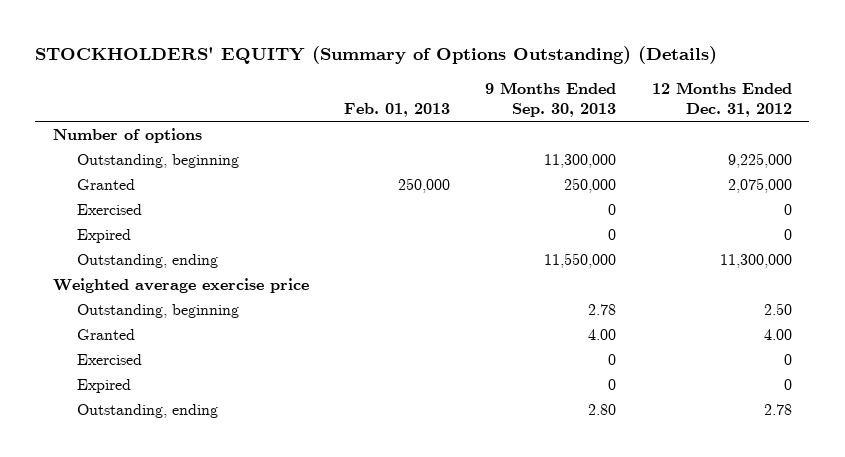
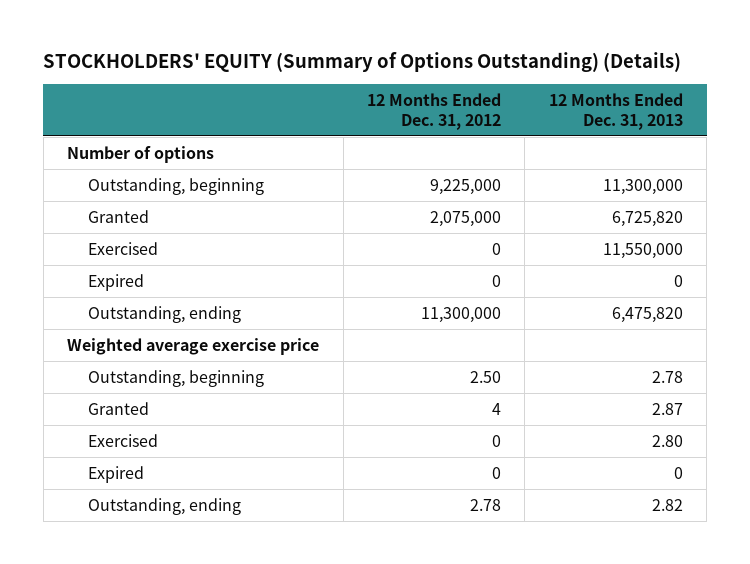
[344,103,451,118] Feb. 01, 2013 -> none
[485,81,617,118] 9 Months Ended Sep. 30, 2013 -> none
none -> [548,92,683,130] 12 Months Ended Dec. 31, 2013
[763,329,792,341] 4.00 -> [492,402,502,415] 4

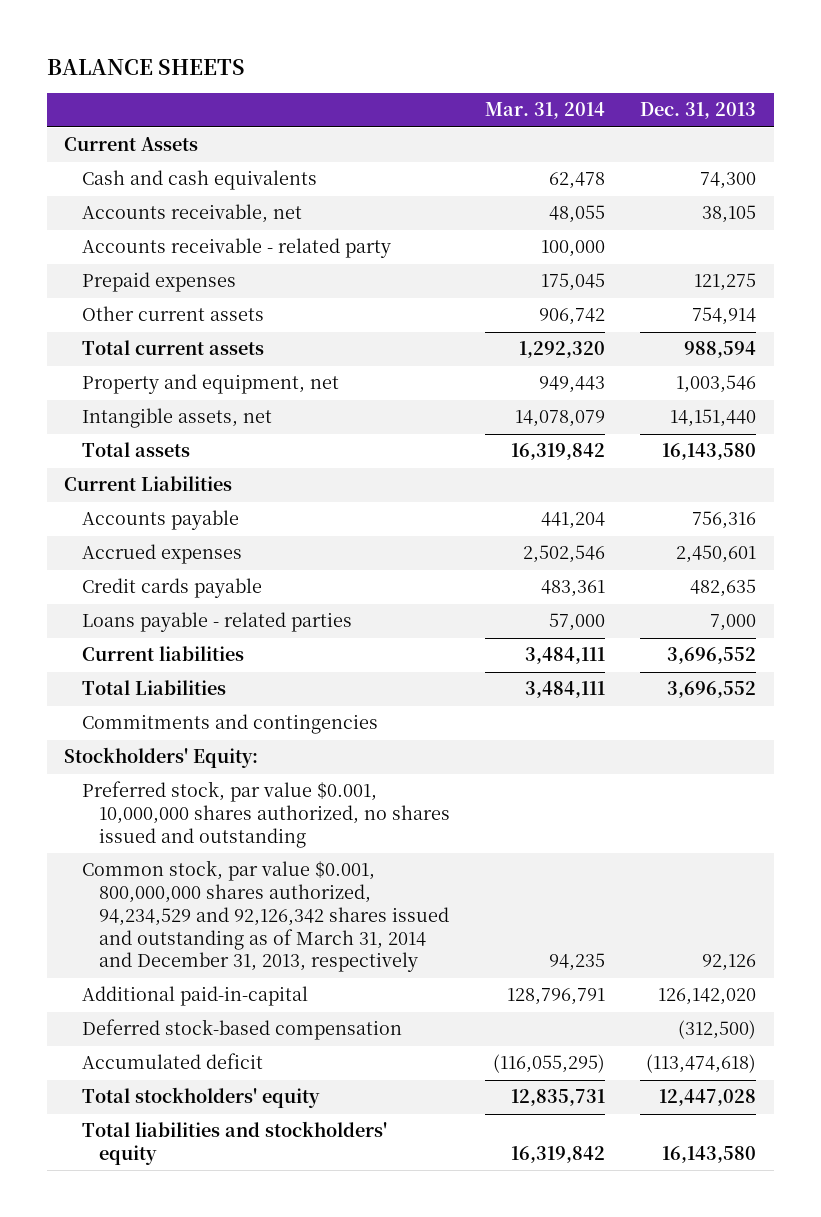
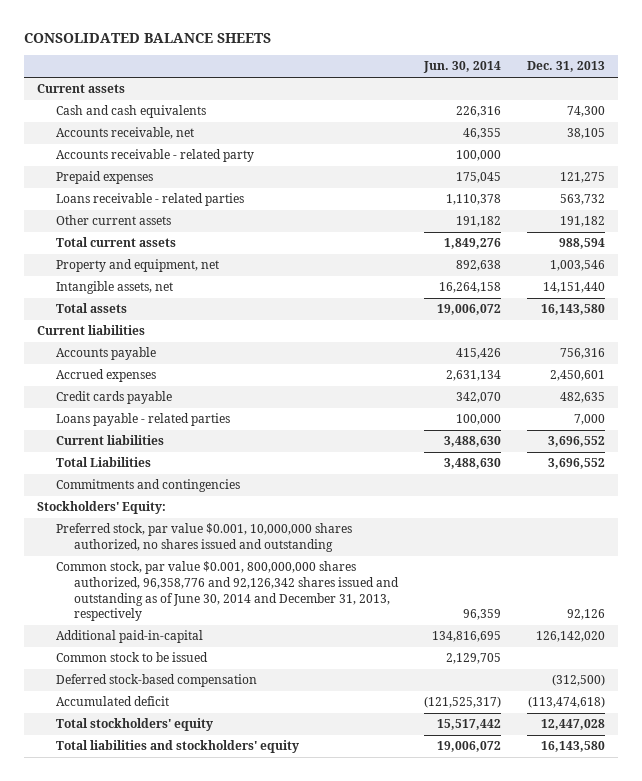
[46,58,245,75] BALANCE SHEETS -> [24,32,272,43] CONSOLIDATED BALANCE SHEETS
[485,102,606,120] Mar. 31, 2014 -> none
none -> [423,61,502,74] Jun. 30, 2014
[64,137,199,152] Current Assets -> [37,84,126,94] Current assets
none -> [55,193,244,207] Loans receivable - related parties
[692,307,757,326] 754,914 -> [560,216,606,228] 191,182
[64,476,233,492] Current Liabilities -> [37,325,146,336] Current liabilities
[81,860,450,973] Common stock, par value $0.001, 800,000,000 shares authorized, 94,234,529 and 92,126,342 shares issued and outstanding as of March 31, 2014 and December 31, 2013, respectively -> [55,561,400,622] Common stock, par value $0.001, 800,000,000 shares authorized, 96,358,776 and 92,126,342 shares issued and outstanding as of June 30, 2014 and December 31, 2013, respectively
none -> [55,652,208,663] Common stock to be issued

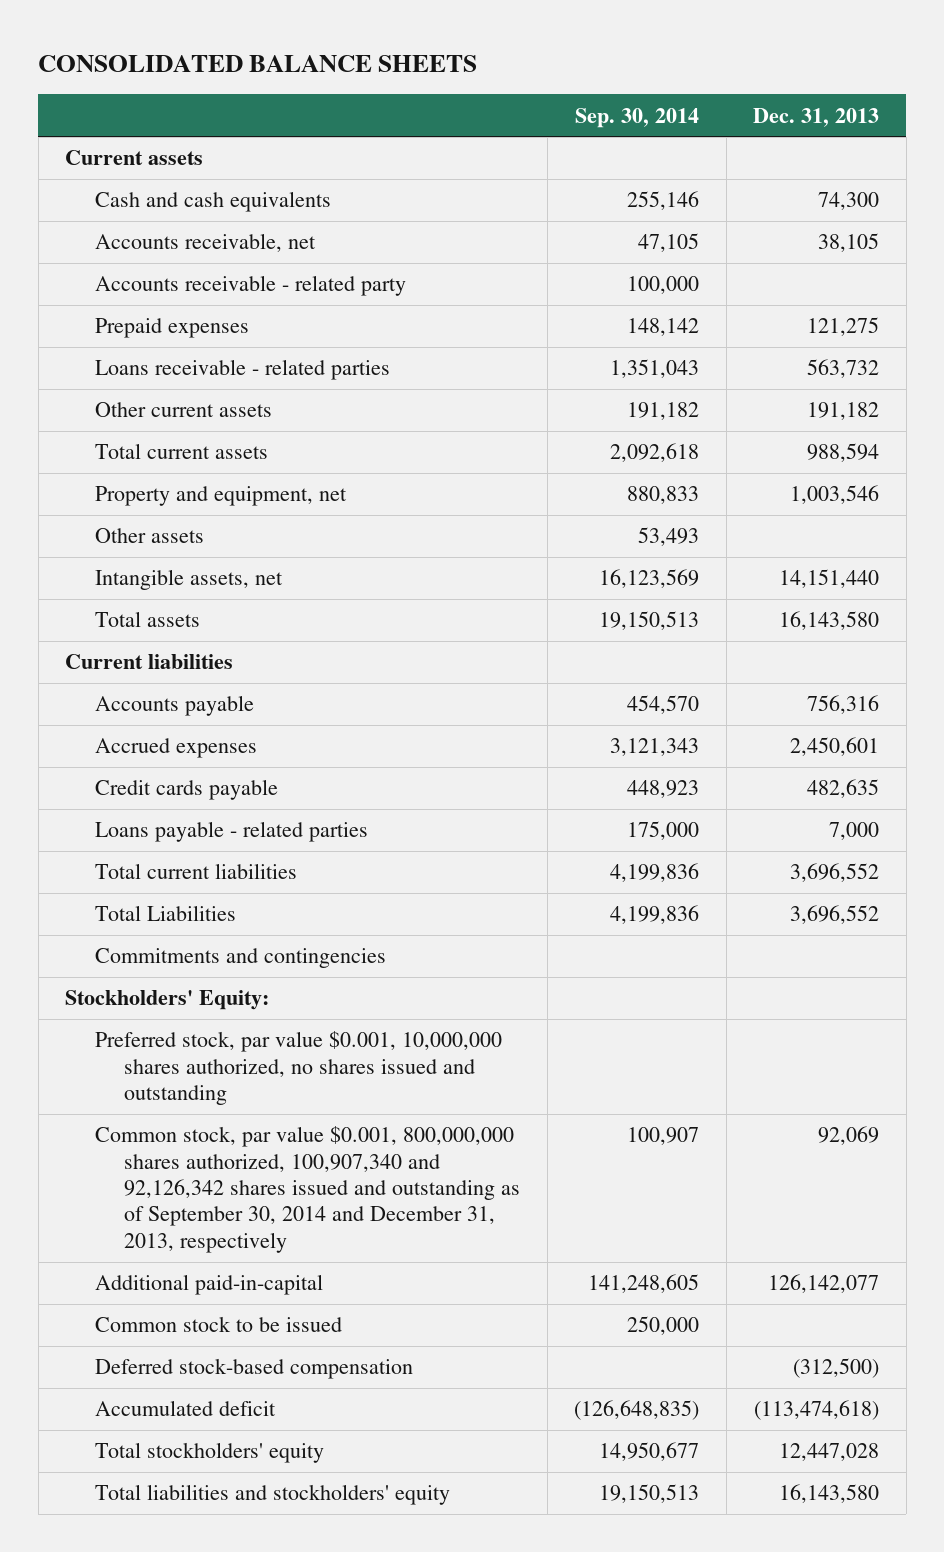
[423,61,502,74] Jun. 30, 2014 -> none
none -> [575,107,700,128] Sep. 30, 2014
none -> [94,528,204,544] Other assets
[55,435,164,446] Current liabilities -> [94,863,297,880] Total current liabilities
[55,561,400,622] Common stock, par value $0.001, 800,000,000 shares authorized, 96,358,776 and 92,126,342 shares issued and outstanding as of June 30, 2014 and December 31, 2013, respectively -> [94,1126,521,1253] Common stock, par value $0.001, 800,000,000 shares authorized, 100,907,340 and 92,126,342 shares issued and outstanding as of September 30, 2014 and December 31, 2013, respectively
[567,609,606,621] 92,126 -> [818,1126,880,1146] 92,069
[536,631,606,643] 126,142,020 -> [768,1274,880,1294] 126,142,077

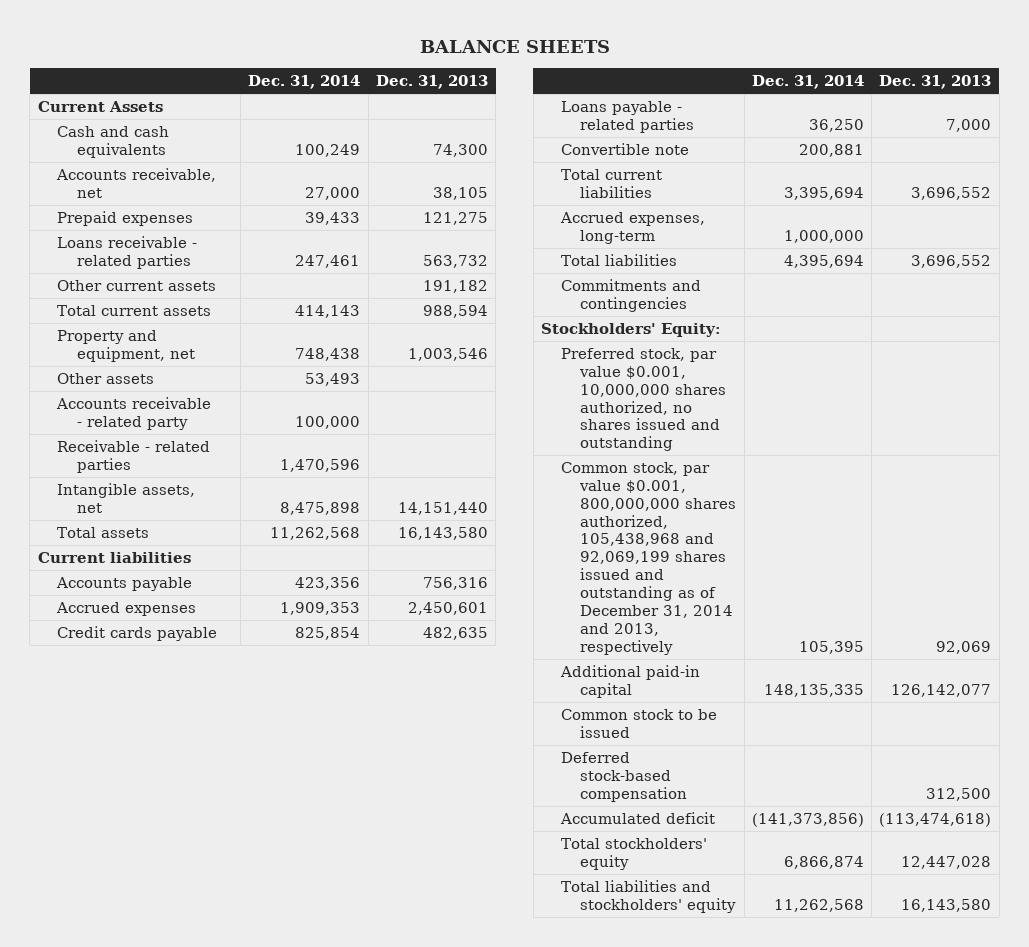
[38,55,478,73] CONSOLIDATED BALANCE SHEETS -> [419,40,610,54] BALANCE SHEETS
[575,107,700,128] Sep. 30, 2014 -> none
none -> [248,75,361,90] Dec. 31, 2014
[65,150,204,166] Current assets -> [37,100,163,112] Current Assets
[94,275,406,297] Accounts receivable - related party -> [56,396,212,430] Accounts receivable - related party
none -> [57,439,211,473] Receivable - related parties
none -> [560,142,689,155] Convertible note
none -> [559,211,705,244] Accrued expenses, long-term
[94,905,236,922] Total Liabilities -> [560,253,677,266] Total liabilities
[94,1126,521,1253] Common stock, par value $0.001, 800,000,000 shares authorized, 100,907,340 and 92,126,342 shares issued and outstanding as of September 30, 2014 and December 31, 2013, respectively -> [560,461,737,655] Common stock, par value $0.001, 800,000,000 shares authorized, 105,438,968 and 92,069,199 shares issued and outstanding as of December 31, 2014 and 2013, respectively
[94,1274,323,1296] Additional paid-in-capital -> [559,664,700,698] Additional paid-in capital
[793,1358,880,1379] (312,500) -> [926,787,992,801] 312,500

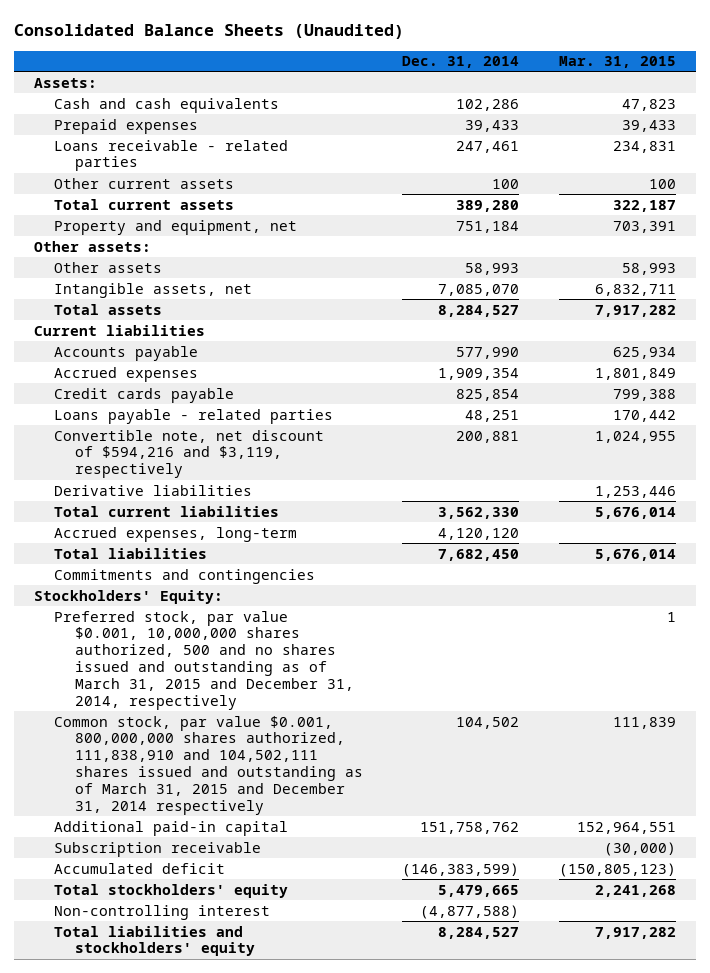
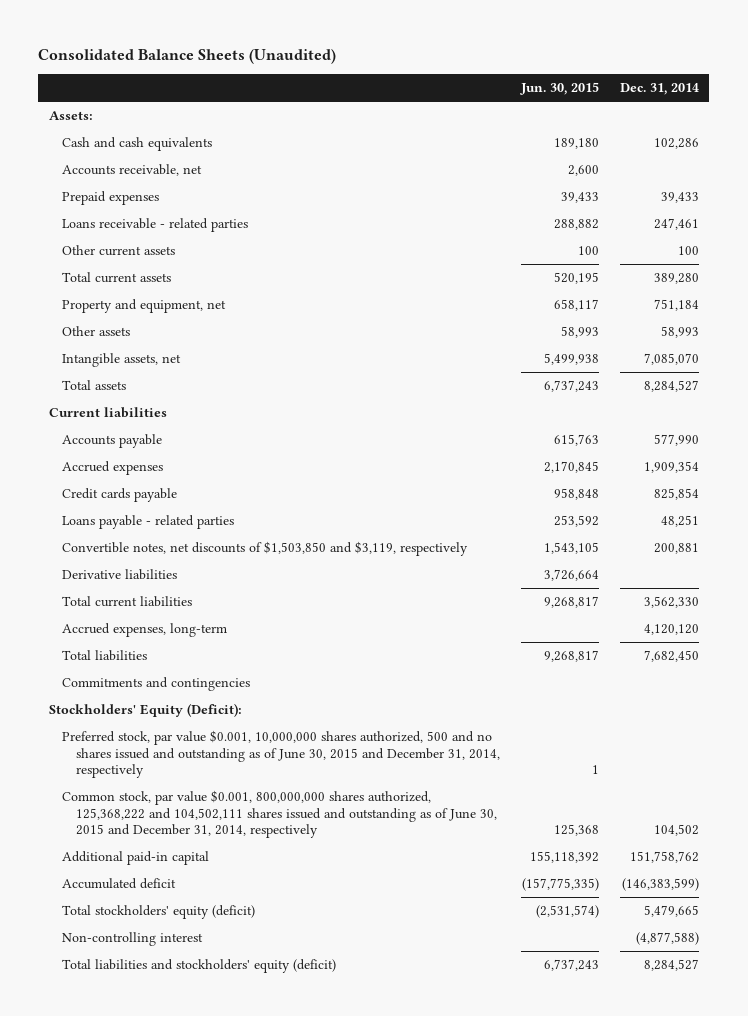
[559,56,677,69] Mar. 31, 2015 -> none
none -> [519,82,599,96] Jun. 30, 2015
none -> [62,164,203,177] Accounts receivable, net
[33,240,151,252] Other assets: -> none
[54,429,325,479] Convertible note, net discount of $594,216 and $3,119, respectively -> [62,541,469,557] Convertible notes, net discounts of $1,503,850 and $3,119, respectively
[33,589,223,604] Stockholders' Equity: -> [48,703,242,718] Stockholders' Equity (Deficit):
[54,610,354,710] Preferred stock, par value $0.001, 10,000,000 shares authorized, 500 and no shares issued and outstanding as of March 31, 2015 and December 31, 2014, respectively -> [62,730,500,779] Preferred stock, par value $0.001, 10,000,000 shares authorized, 500 and no shares issued and outstanding as of June 30, 2015 and December 31, 2014, respectively
[54,715,363,815] Common stock, par value $0.001, 800,000,000 shares authorized, 111,838,910 and 104,502,111 shares issued and outstanding as of March 31, 2015 and December 31, 2014 respectively -> [62,790,497,839] Common stock, par value $0.001, 800,000,000 shares authorized, 125,368,222 and 104,502,111 shares issued and outstanding as of June 30, 2015 and December 31, 2014, respectively
[54,841,262,857] Subscription receivable -> none
[54,883,289,898] Total stockholders' equity -> [62,905,256,920] Total stockholders' equity (deficit)
[54,925,255,957] Total liabilities and stockholders' equity -> [62,959,337,974] Total liabilities and stockholders' equity (deficit)

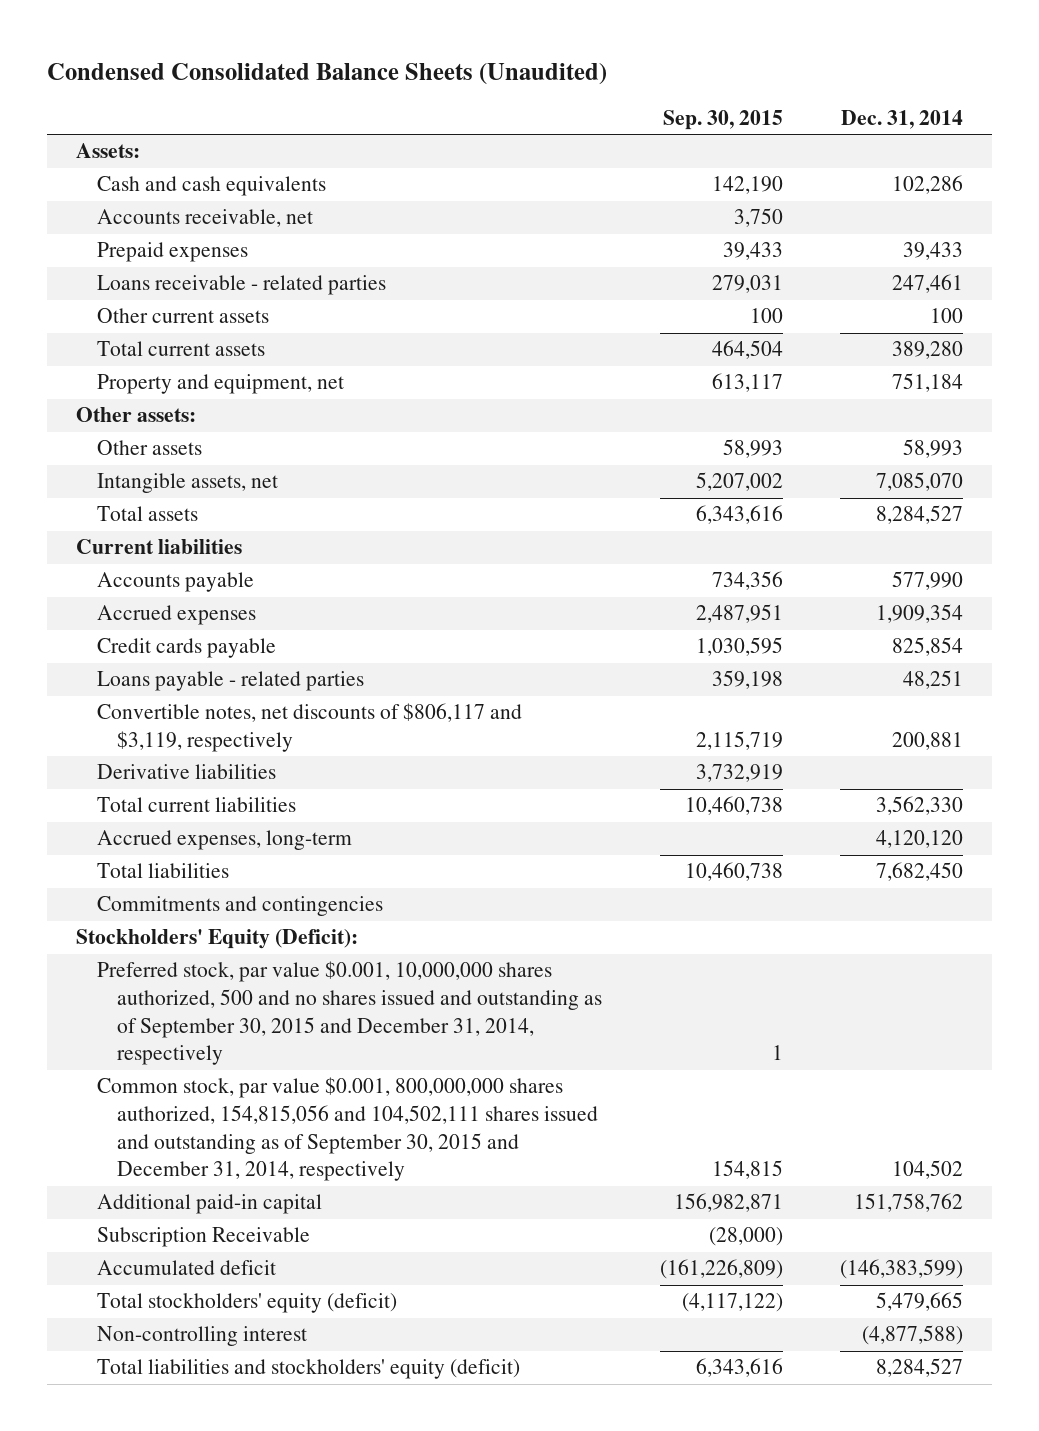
[38,49,337,65] Consolidated Balance Sheets (Unaudited) -> [47,63,608,86] Condensed Consolidated Balance Sheets (Unaudited)
[519,82,599,96] Jun. 30, 2015 -> none
none -> [662,109,783,130] Sep. 30, 2015
none -> [75,407,196,423] Other assets:
[62,541,469,557] Convertible notes, net discounts of $1,503,850 and $3,119, respectively -> [96,703,522,753] Convertible notes, net discounts of $806,117 and $3,119, respectively
[62,730,500,779] Preferred stock, par value $0.001, 10,000,000 shares authorized, 500 and no shares issued and outstanding as of June 30, 2015 and December 31, 2014, respectively -> [96,961,603,1066] Preferred stock, par value $0.001, 10,000,000 shares authorized, 500 and no shares issued and outstanding as of September 30, 2015 and December 31, 2014, respectively
[62,790,497,839] Common stock, par value $0.001, 800,000,000 shares authorized, 125,368,222 and 104,502,111 shares issued and outstanding as of June 30, 2015 and December 31, 2014, respectively -> [96,1077,599,1182] Common stock, par value $0.001, 800,000,000 shares authorized, 154,815,056 and 104,502,111 shares issued and outstanding as of September 30, 2015 and December 31, 2014, respectively
none -> [96,1227,310,1248] Subscription Receivable

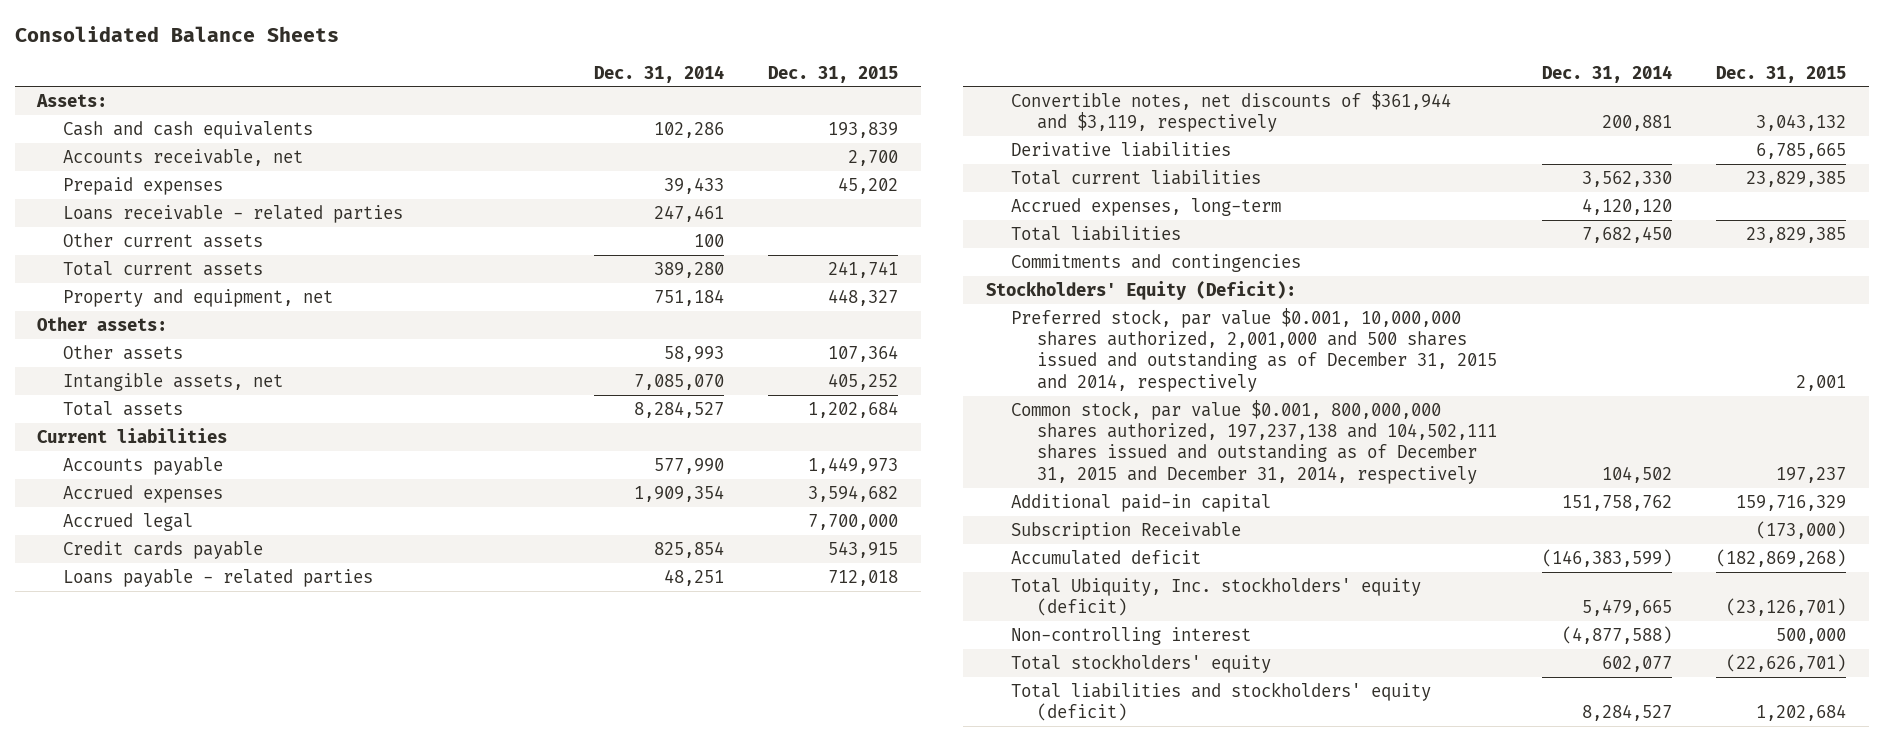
[47,63,608,86] Condensed Consolidated Balance Sheets (Unaudited) -> [15,25,340,42] Consolidated Balance Sheets
[662,109,783,130] Sep. 30, 2015 -> none
none -> [768,65,899,83] Dec. 31, 2015
none -> [63,512,194,531] Accrued legal
[96,703,522,753] Convertible notes, net discounts of $806,117 and $3,119, respectively -> [1011,90,1452,133] Convertible notes, net discounts of $361,944 and $3,119, respectively
[96,961,603,1066] Preferred stock, par value $0.001, 10,000,000 shares authorized, 500 and no shares issued and outstanding as of September 30, 2015 and December 31, 2014, respectively -> [1011,307,1498,392] Preferred stock, par value $0.001, 10,000,000 shares authorized, 2,001,000 and 500 shares issued and outstanding as of December 31, 2015 and 2014, respectively
[96,1077,599,1182] Common stock, par value $0.001, 800,000,000 shares authorized, 154,815,056 and 104,502,111 shares issued and outstanding as of September 30, 2015 and December 31, 2014, respectively -> [1011,399,1498,484] Common stock, par value $0.001, 800,000,000 shares authorized, 197,237,138 and 104,502,111 shares issued and outstanding as of December 31, 2015 and December 31, 2014, respectively
[96,1293,397,1314] Total stockholders' equity (deficit) -> [1011,576,1422,617] Total Ubiquity, Inc. stockholders' equity (deficit)
none -> [1011,653,1272,673] Total stockholders' equity

